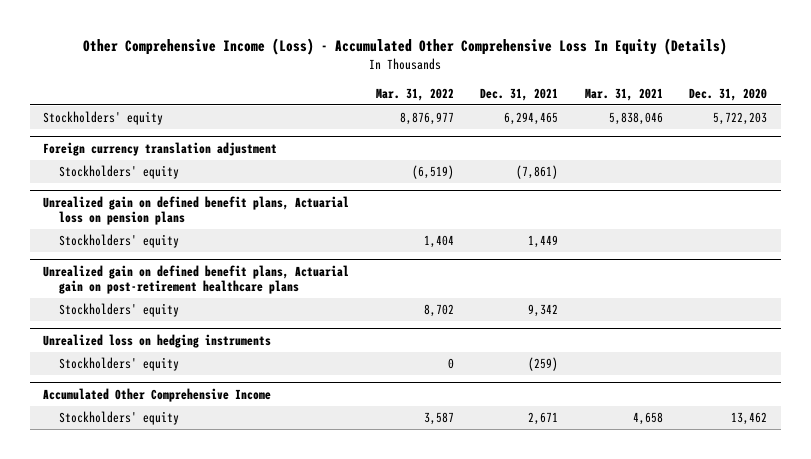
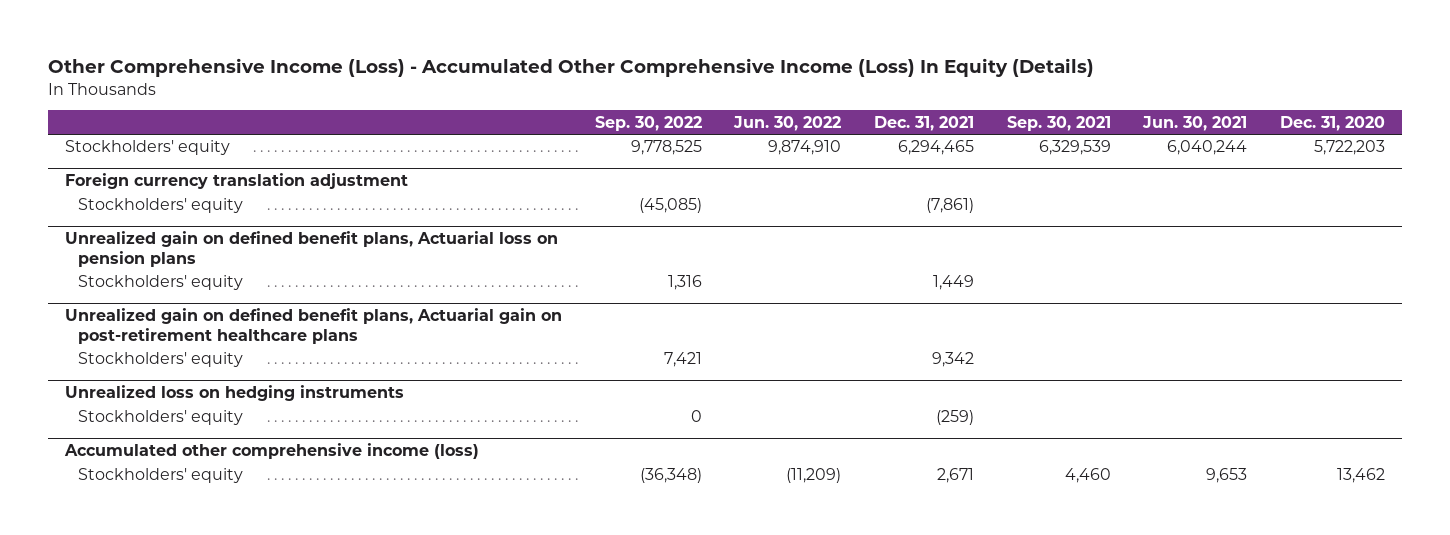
[83,37,728,55] Other Comprehensive Income (Loss) - Accumulated Other Comprehensive Loss In Equity (Details) -> [48,58,1095,78] Other Comprehensive Income (Loss) - Accumulated Other Comprehensive Income (Loss) In Equity (Details)
[375,87,454,101] Mar. 31, 2022 -> none
[584,87,663,101] Mar. 31, 2021 -> none
none -> [594,115,702,131] Sep. 30, 2022
none -> [733,115,842,131] Jun. 30, 2022
none -> [1006,115,1111,131] Sep. 30, 2021
none -> [1142,115,1248,131] Jun. 30, 2021
[43,387,272,402] Accumulated Other Comprehensive Income -> [63,443,479,460] Accumulated other comprehensive income (loss)

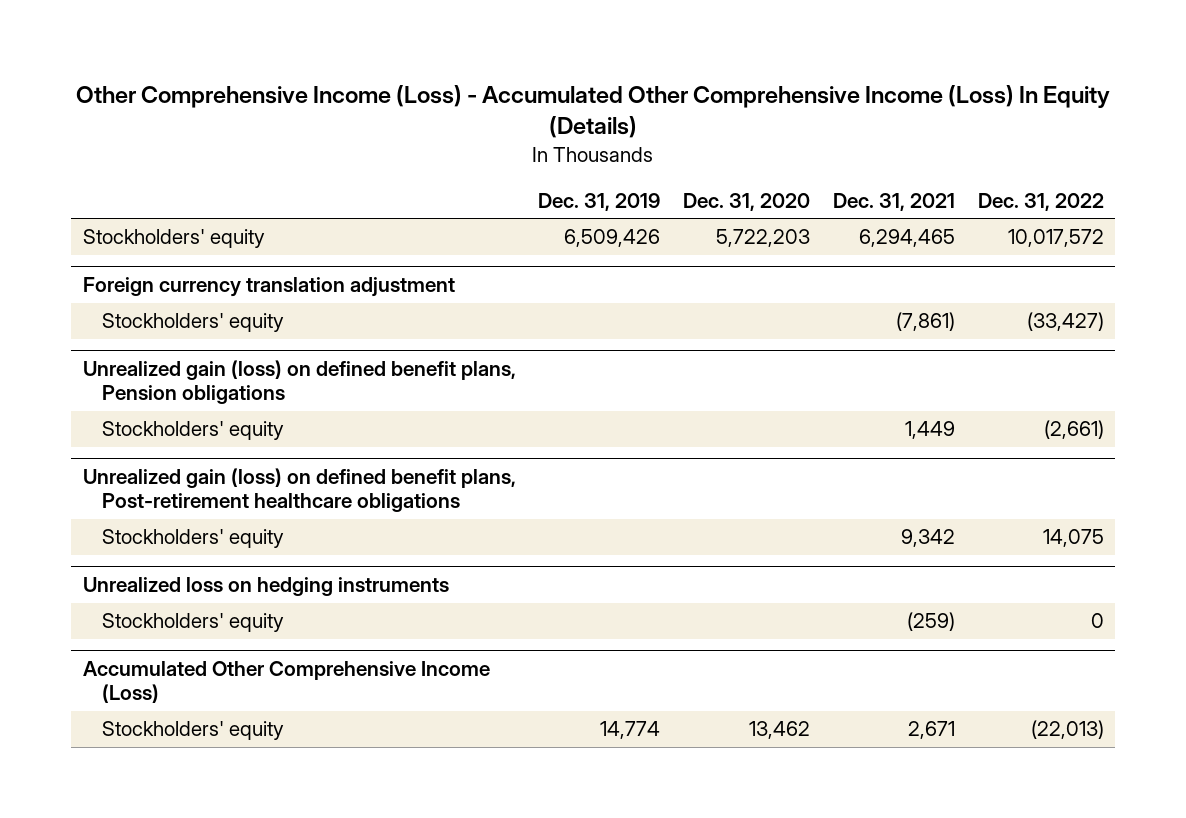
[594,115,702,131] Sep. 30, 2022 -> none
[733,115,842,131] Jun. 30, 2022 -> none
[1006,115,1111,131] Sep. 30, 2021 -> none
[1142,115,1248,131] Jun. 30, 2021 -> none
none -> [538,192,661,211] Dec. 31, 2019
none -> [977,192,1104,211] Dec. 31, 2022
[64,231,558,268] Unrealized gain on defined benefit plans, Actuarial loss on pension plans -> [82,360,516,405] Unrealized gain (loss) on defined benefit plans, Pension obligations
[64,308,562,345] Unrealized gain on defined benefit plans, Actuarial gain on post-retirement healthcare plans -> [82,468,516,513] Unrealized gain (loss) on defined benefit plans, Post-retirement healthcare obligations
[63,443,479,460] Accumulated other comprehensive income (loss) -> [82,661,490,704] Accumulated Other Comprehensive Income (Loss)

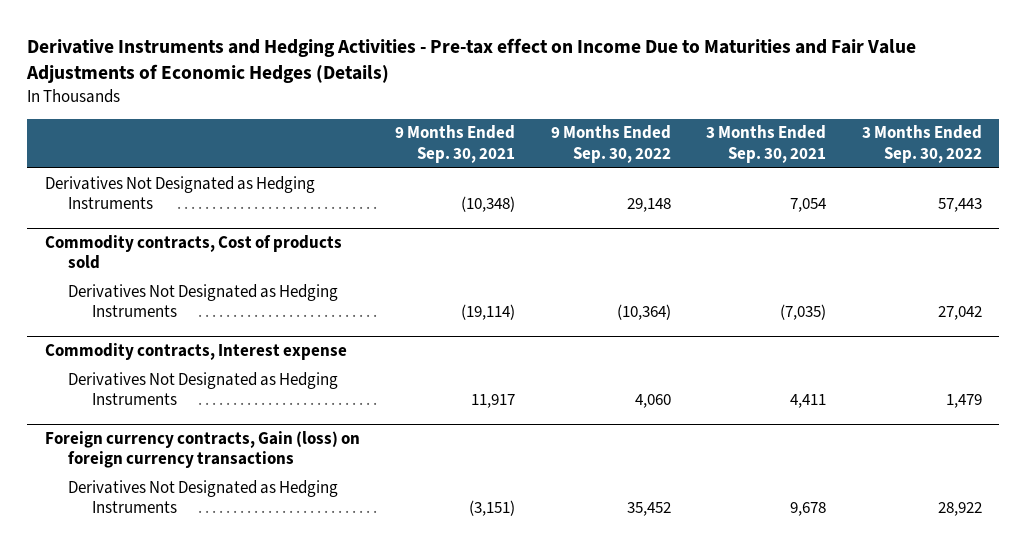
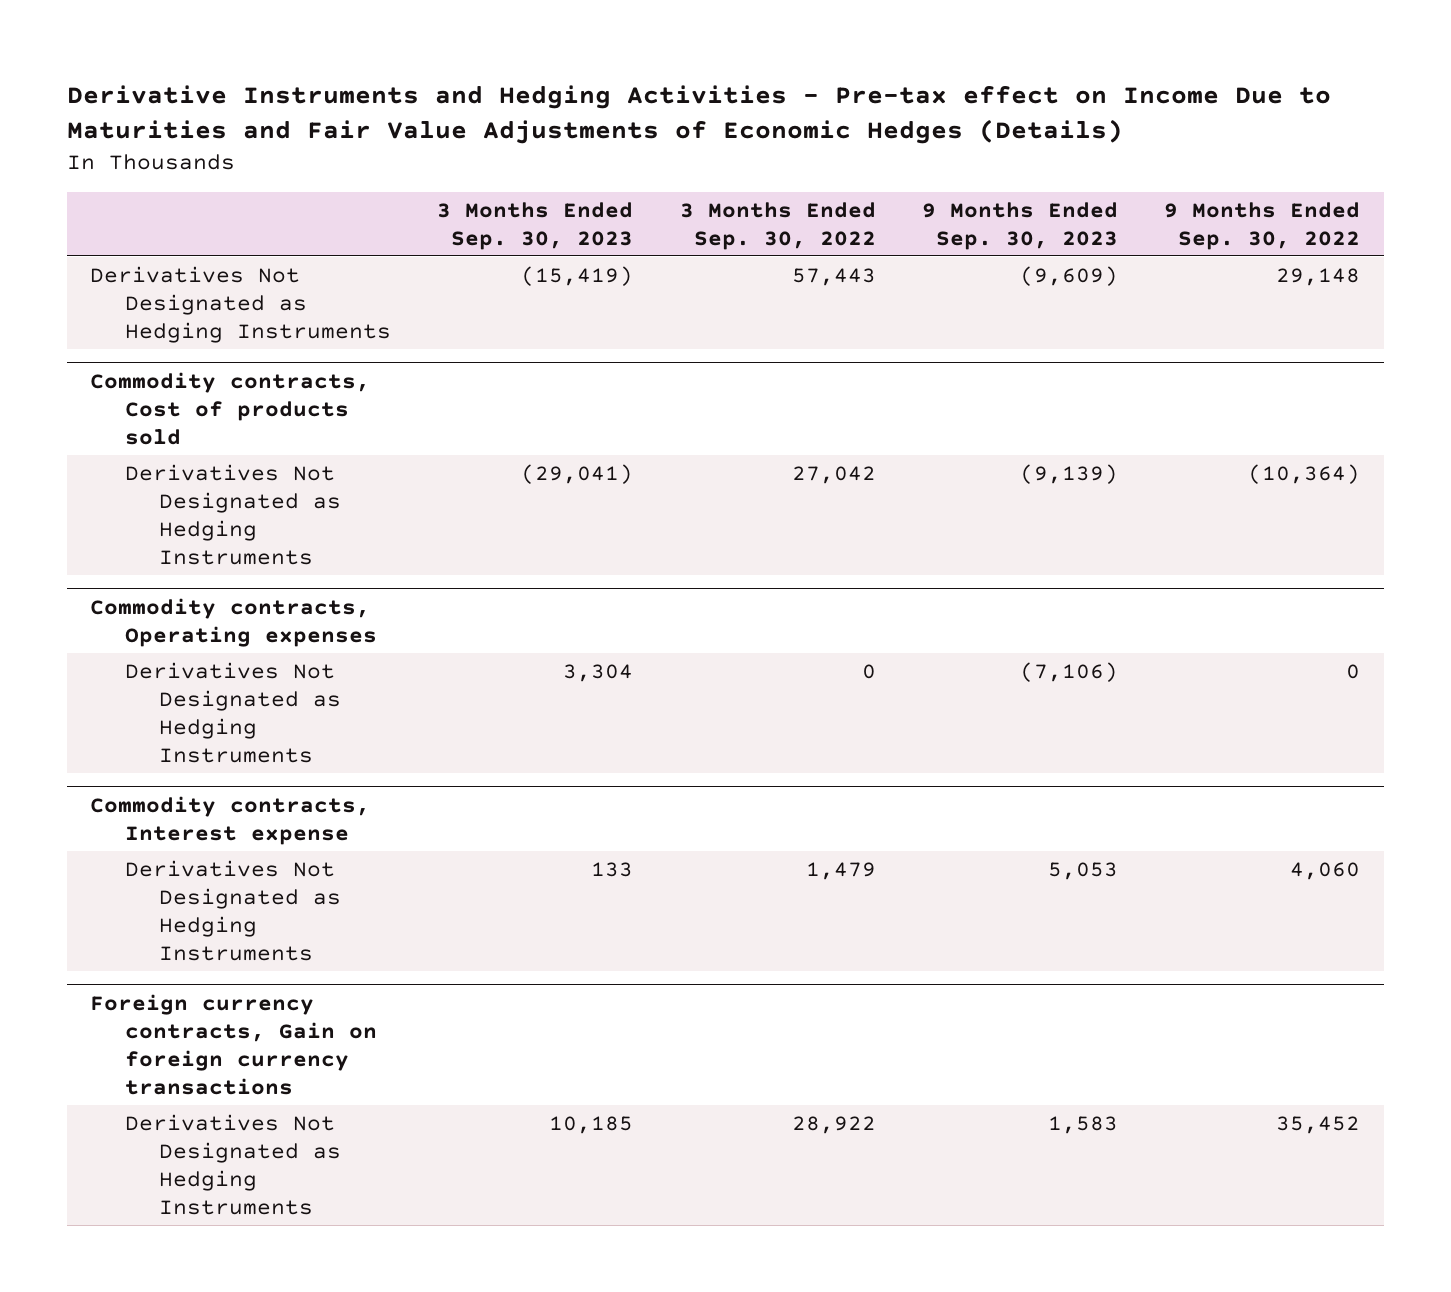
[395,125,516,163] 9 Months Ended Sep. 30, 2021 -> none
[706,125,827,163] 3 Months Ended Sep. 30, 2021 -> none
none -> [437,201,634,250] 3 Months Ended Sep. 30, 2023
none -> [922,201,1119,250] 9 Months Ended Sep. 30, 2023
none -> [90,597,377,647] Commodity contracts, Operating expenses
none -> [124,661,342,763] Derivatives Not Designated as Hedging Instruments
[44,430,360,469] Foreign currency contracts, Gain (loss) on foreign currency transactions -> [90,993,377,1095] Foreign currency contracts, Gain on foreign currency transactions

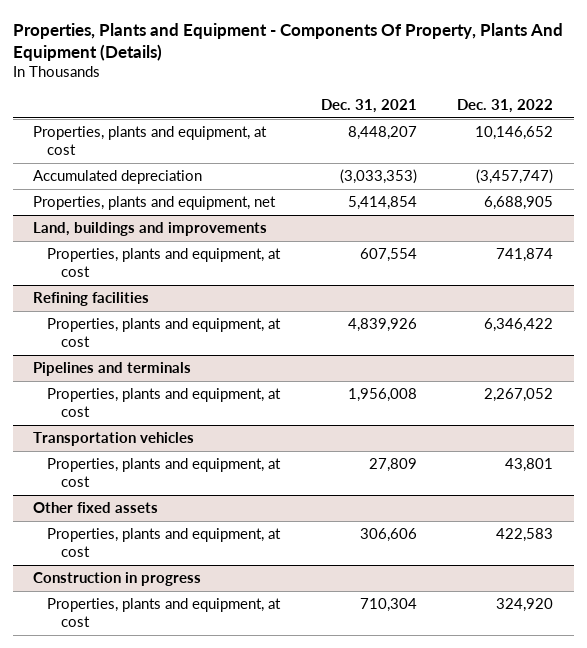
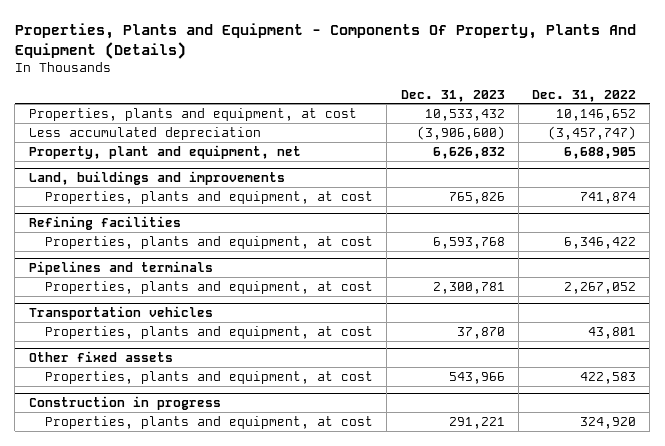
[320,98,417,113] Dec. 31, 2021 -> none
none -> [400,89,505,102] Dec. 31, 2023
[33,170,203,185] Accumulated depreciation -> [28,126,261,140] Less accumulated depreciation
[33,196,277,211] Properties, plants and equipment, net -> [28,144,301,159] Property, plant and equipment, net

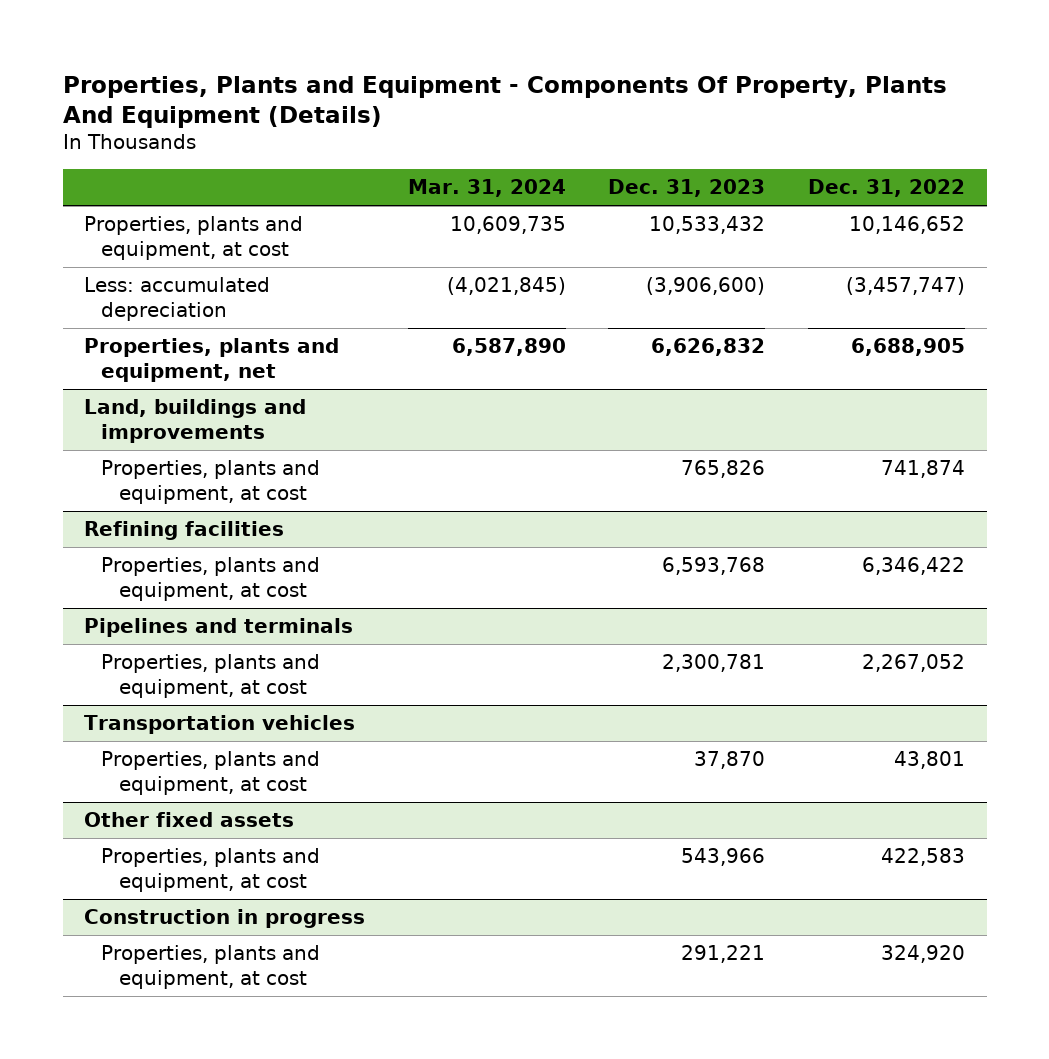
none -> [407,178,566,197] Mar. 31, 2024
[28,126,261,140] Less accumulated depreciation -> [84,277,271,321] Less: accumulated depreciation
[28,144,301,159] Property, plant and equipment, net -> [84,338,340,382] Properties, plants and equipment, net

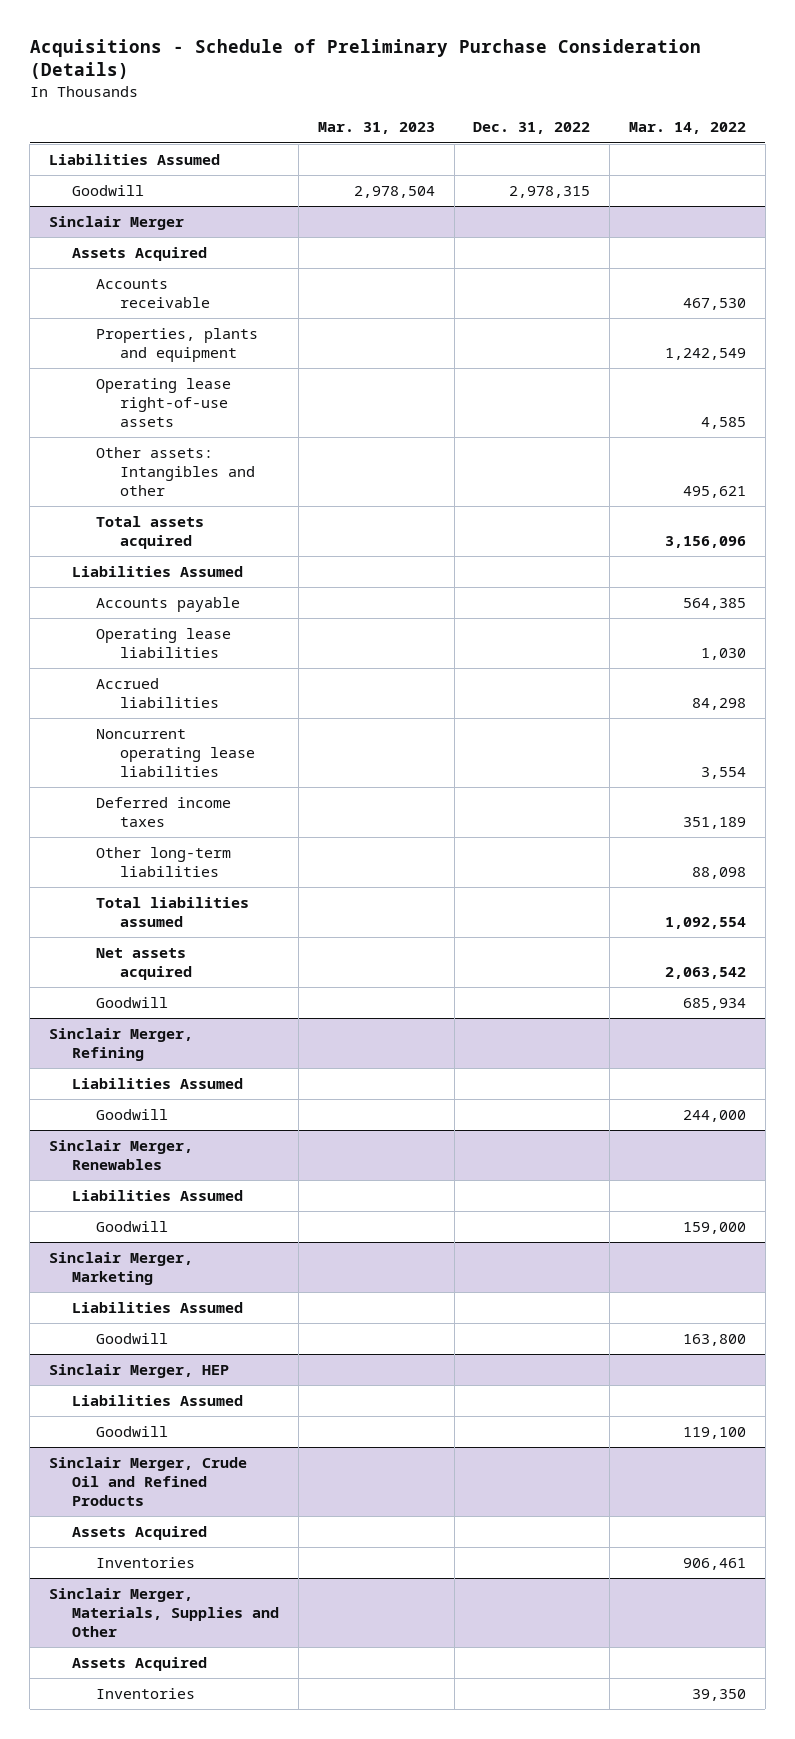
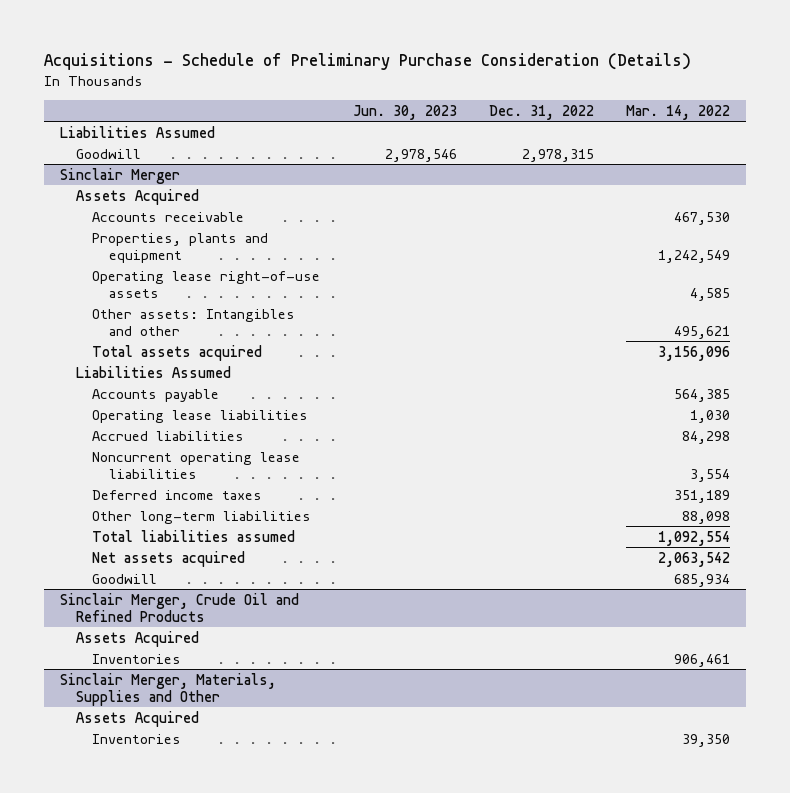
[317,122,435,135] Mar. 31, 2023 -> none
none -> [352,104,457,120] Jun. 30, 2023
[48,1027,193,1062] Sinclair Merger, Refining -> none
[72,1077,244,1089] Liabilities Assumed -> none
[96,1108,169,1120] Goodwill -> none
[48,1139,193,1171] Sinclair Merger, Renewables -> none
[72,1189,244,1201] Liabilities Assumed -> none
[96,1220,169,1232] Goodwill -> none
[48,1251,193,1286] Sinclair Merger, Marketing -> none
[72,1301,244,1313] Liabilities Assumed -> none
[96,1332,169,1344] Goodwill -> none
[48,1363,229,1378] Sinclair Merger, HEP -> none
[72,1394,244,1406] Liabilities Assumed -> none
[96,1425,169,1437] Goodwill -> none

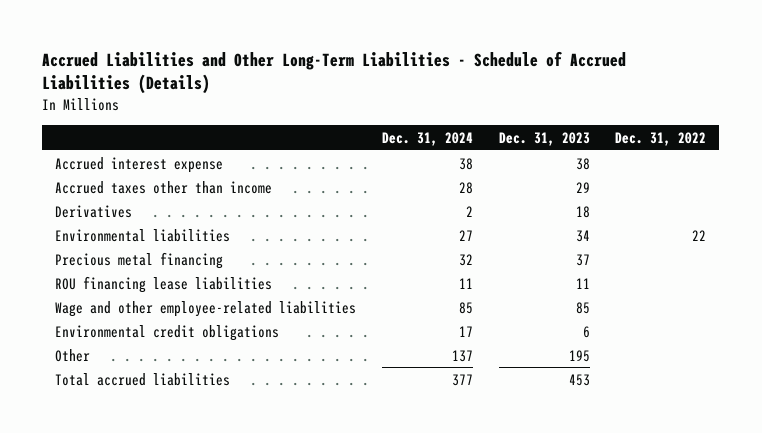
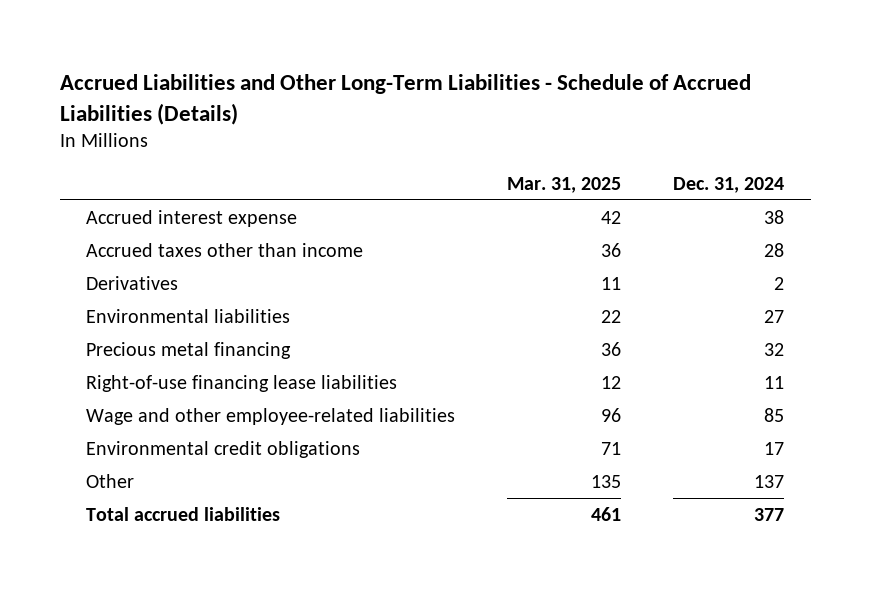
[498,131,590,146] Dec. 31, 2023 -> none
[615,131,707,146] Dec. 31, 2022 -> none
none -> [507,176,622,193] Mar. 31, 2025
[55,275,273,293] ROU financing lease liabilities -> [85,374,397,392] Right-of-use financing lease liabilities

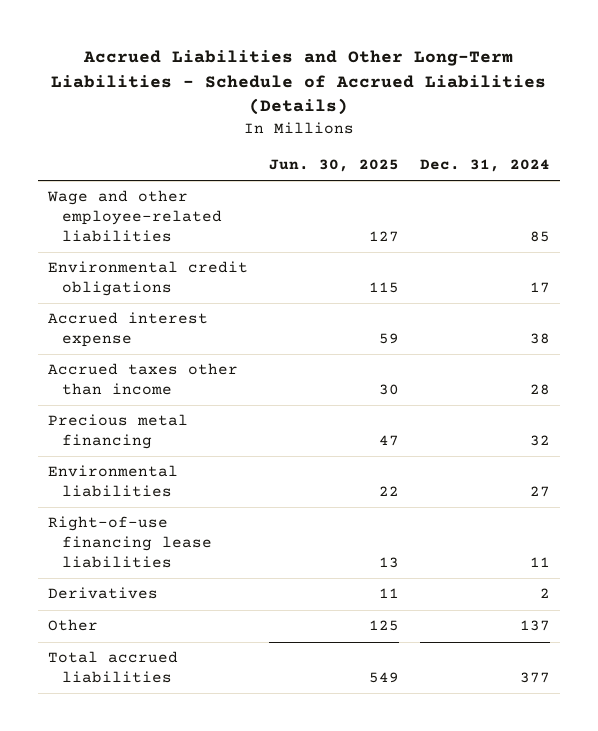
[507,176,622,193] Mar. 31, 2025 -> none
none -> [268,158,399,172] Jun. 30, 2025
[85,407,455,425] Wage and other employee-related liabilities -> [47,190,222,242] Wage and other employee-related liabilities
[85,440,360,458] Environmental credit obligations -> [48,261,249,297] Environmental credit obligations
[85,308,290,323] Environmental liabilities -> [48,465,179,498] Environmental liabilities
[85,275,178,290] Derivatives -> [48,587,159,600] Derivatives

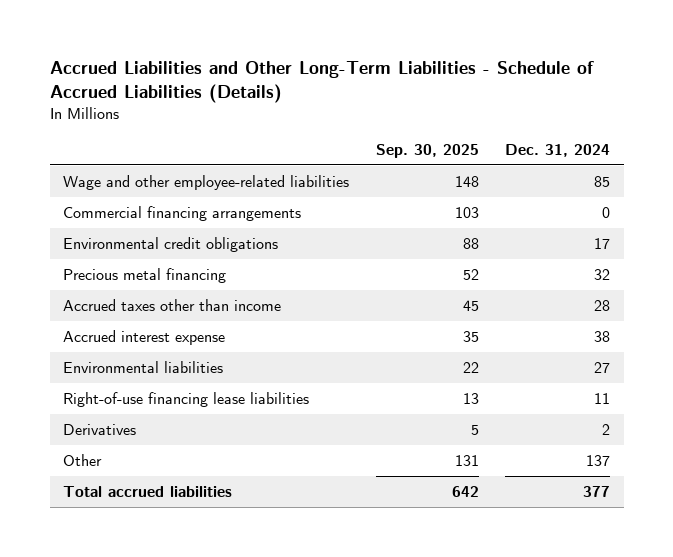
[268,158,399,172] Jun. 30, 2025 -> none
none -> [375,143,479,158] Sep. 30, 2025
none -> [62,205,301,221] Commercial financing arrangements
[48,363,239,396] Accrued taxes other than income -> [62,298,281,311] Accrued taxes other than income
[48,312,209,348] Accrued interest expense -> [62,329,225,345] Accrued interest expense

